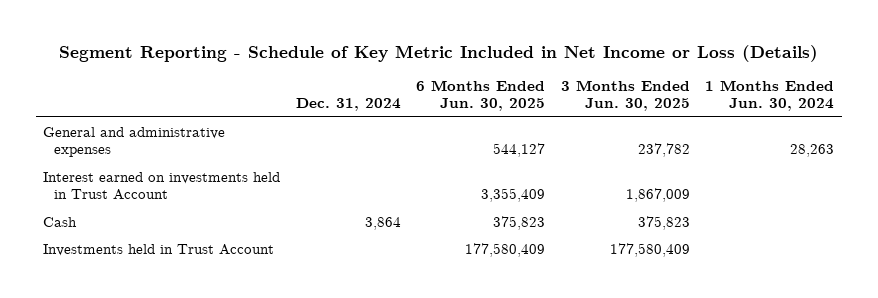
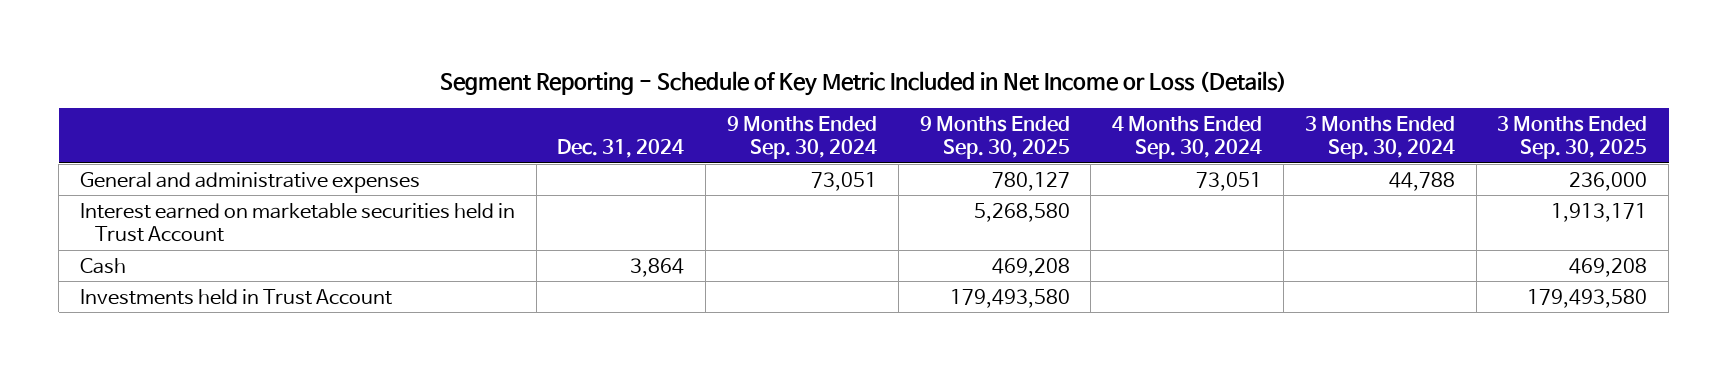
[416,79,546,112] 6 Months Ended Jun. 30, 2025 -> none
[560,79,690,112] 3 Months Ended Jun. 30, 2025 -> none
[705,79,835,112] 1 Months Ended Jun. 30, 2024 -> none
none -> [727,115,878,159] 9 Months Ended Sep. 30, 2024
none -> [919,115,1070,159] 9 Months Ended Sep. 30, 2025
none -> [1112,115,1263,159] 4 Months Ended Sep. 30, 2024
none -> [1304,115,1455,159] 3 Months Ended Sep. 30, 2024
none -> [1497,115,1648,159] 3 Months Ended Sep. 30, 2025
[43,171,281,200] Interest earned on investments held in Trust Account -> [79,202,515,242] Interest earned on marketable securities held in Trust Account

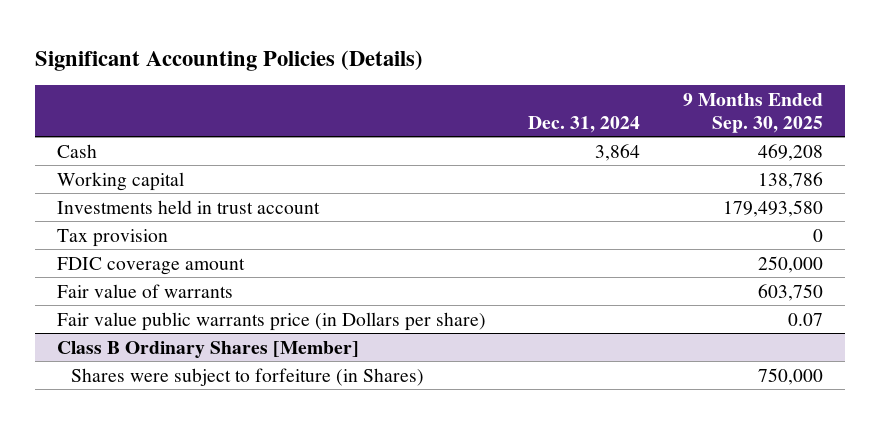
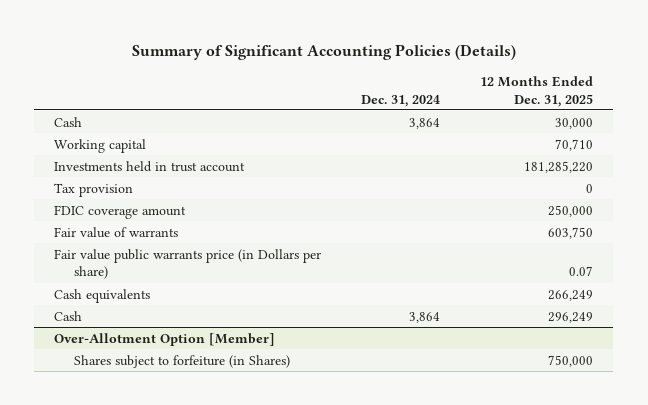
[35,49,424,71] Significant Accounting Policies (Details) -> [131,44,516,61] Summary of Significant Accounting Policies (Details)
[683,92,824,133] 9 Months Ended Sep. 30, 2025 -> none
none -> [480,75,594,107] 12 Months Ended Dec. 31, 2025
[56,340,359,358] Class B Ordinary Shares [Member] -> none
[70,367,424,386] Shares were subject to forfeiture (in Shares) -> none
none -> [54,288,151,303] Cash equivalents
none -> [54,310,83,321] Cash
none -> [54,332,276,346] Over-Allotment Option [Member]
none -> [73,354,290,368] Shares subject to forfeiture (in Shares)

